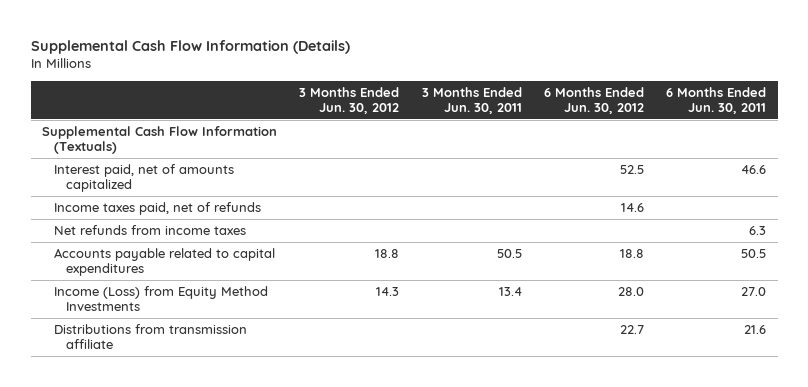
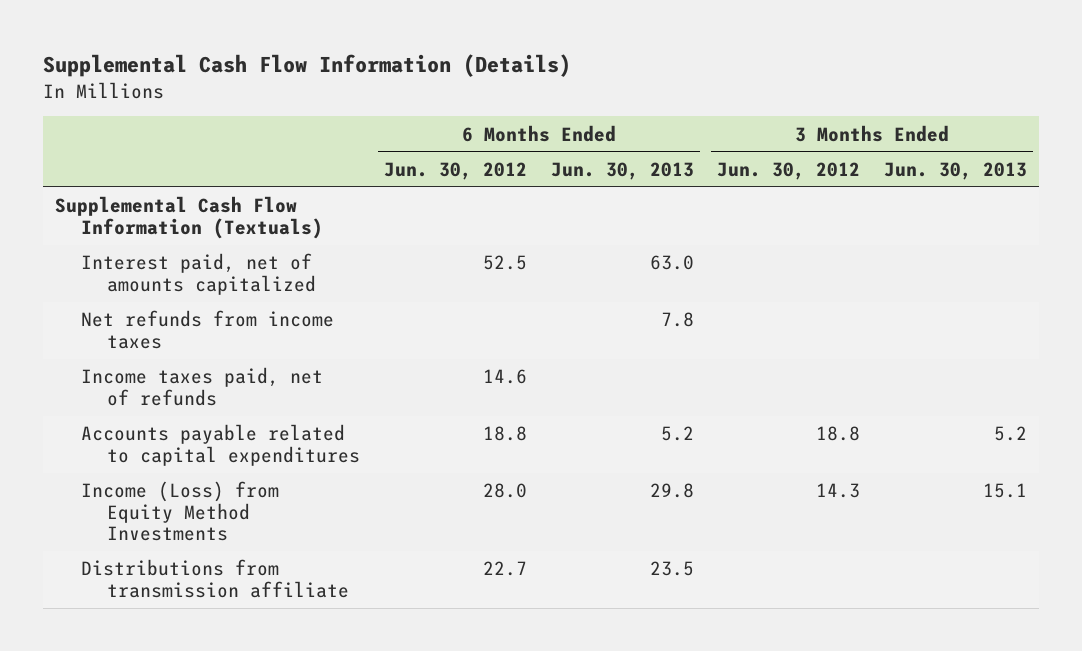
[421,86,522,115] 3 Months Ended Jun. 30, 2011 -> none
[666,86,767,115] 6 Months Ended Jun. 30, 2011 -> none
none -> [550,161,694,180] Jun. 30, 2013
none -> [883,161,1027,180] Jun. 30, 2013
[54,201,262,215] Income taxes paid, net of refunds -> [81,367,324,406] Income taxes paid, net of refunds

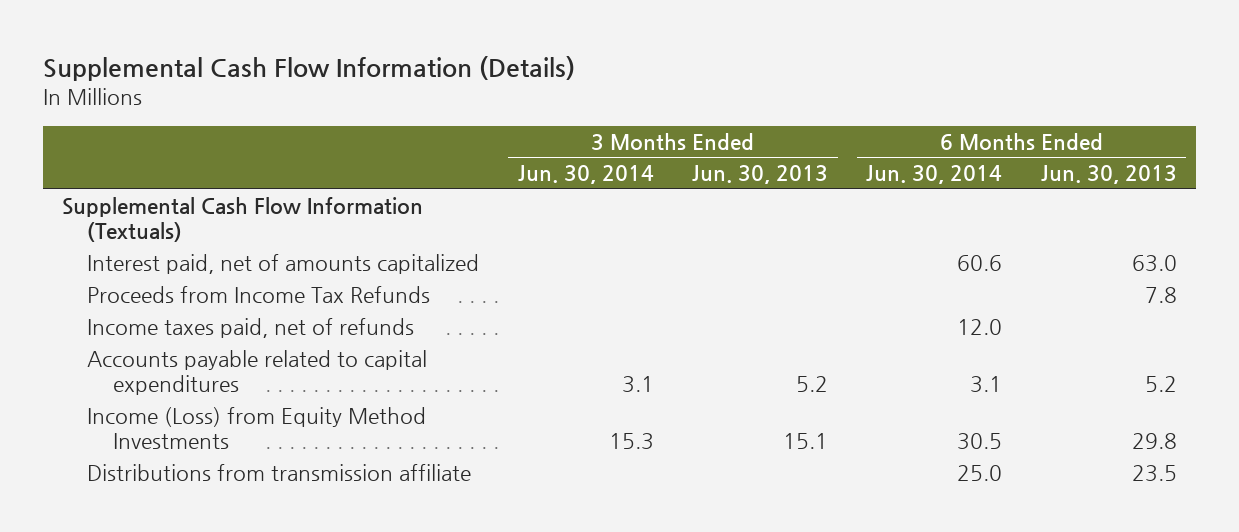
[384,161,528,180] Jun. 30, 2012 -> none
[717,161,861,180] Jun. 30, 2012 -> none
none -> [517,165,654,185] Jun. 30, 2014
none -> [866,165,1003,185] Jun. 30, 2014
[81,310,335,349] Net refunds from income taxes -> [87,286,431,304] Proceeds from Income Tax Refunds

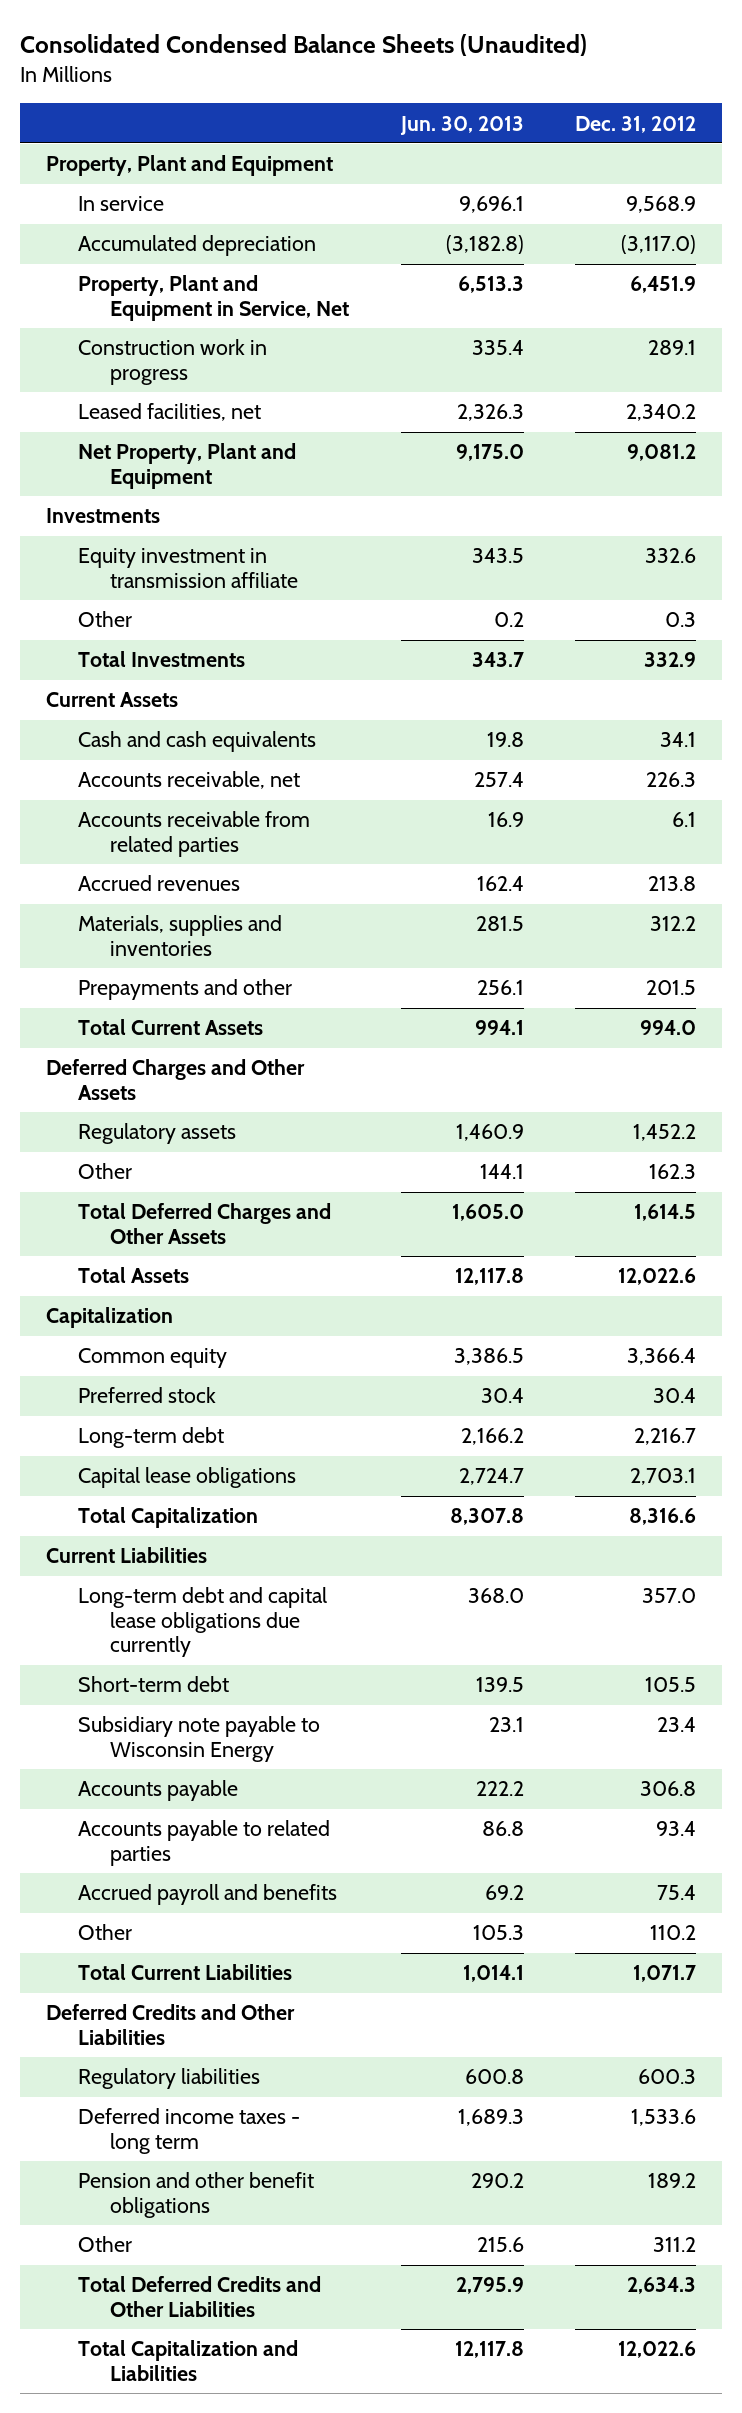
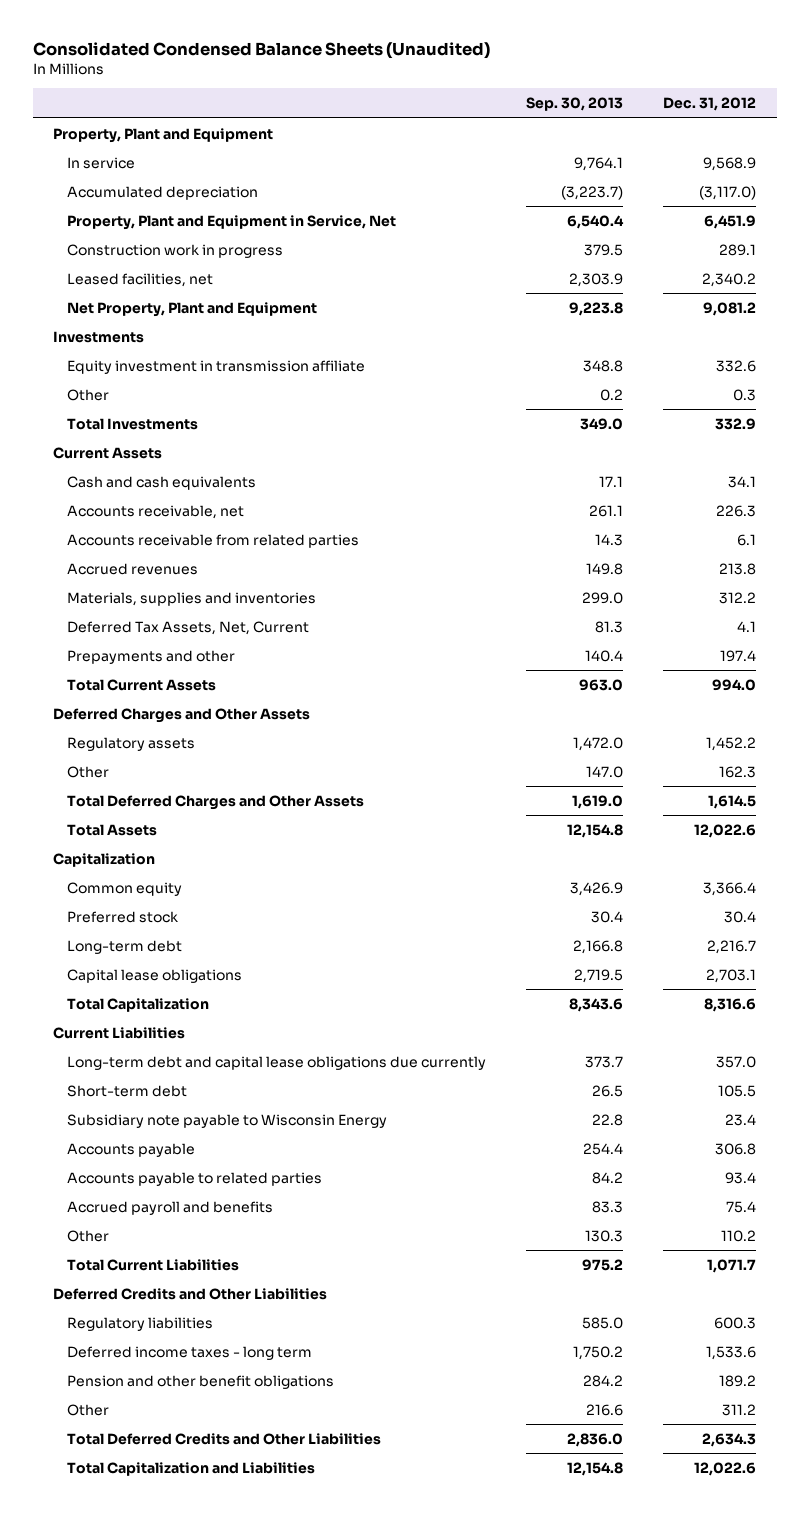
[399,115,524,135] Jun. 30, 2013 -> none
none -> [526,97,624,112] Sep. 30, 2013
none -> [66,620,309,635] Deferred Tax Assets, Net, Current
[646,980,697,996] 201.5 -> [720,649,757,662] 197.4

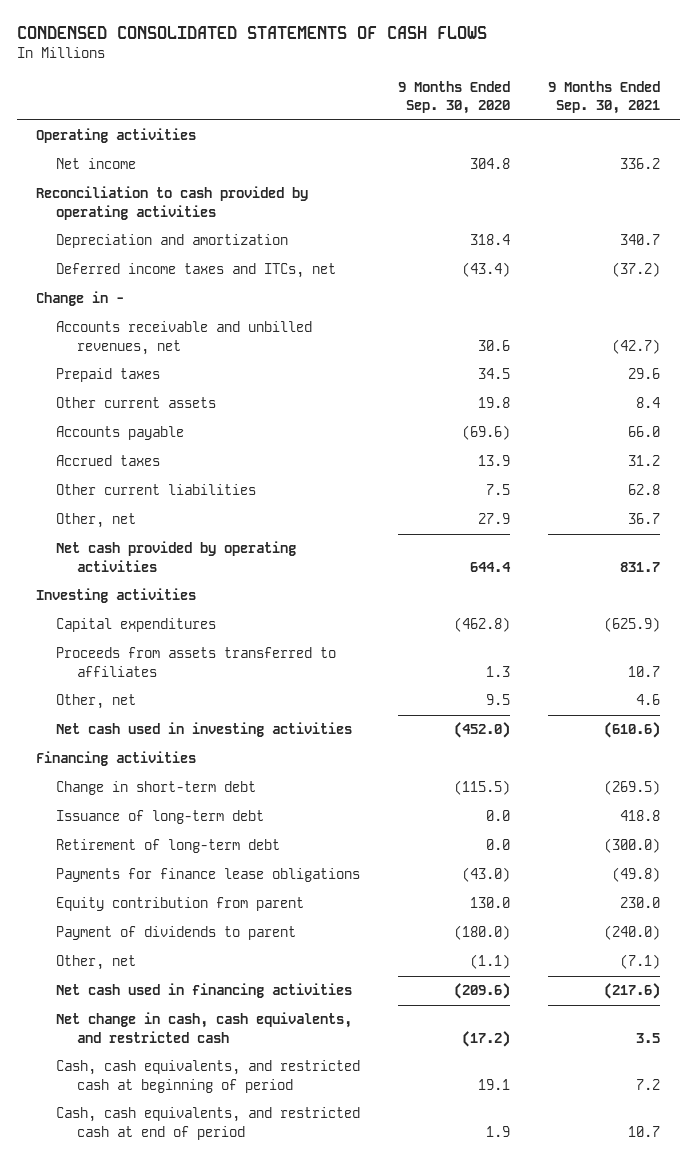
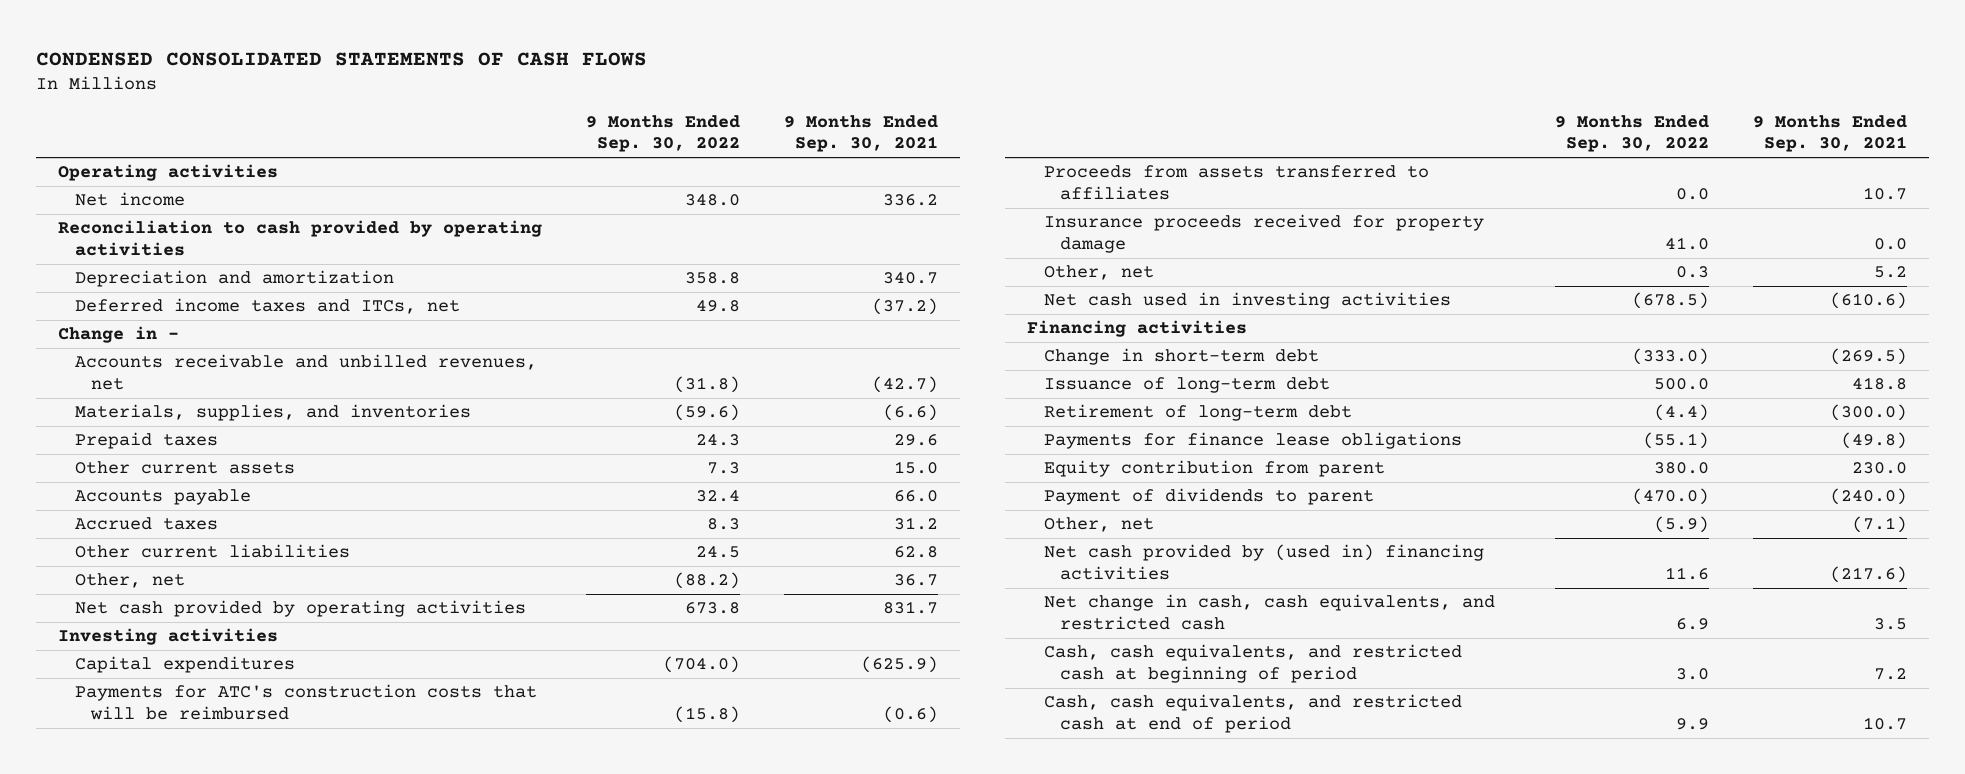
[398,80,511,115] 9 Months Ended Sep. 30, 2020 -> none
none -> [585,114,740,153] 9 Months Ended Sep. 30, 2022
none -> [74,404,471,422] Materials, supplies, and inventories
[636,397,661,409] 8.4 -> [893,461,938,475] 15.0
none -> [74,684,537,720] Payments for ATC's construction costs that will be reimbursed
none -> [1043,214,1484,253] Insurance proceeds received for property damage
[636,694,661,706] 4.6 -> [1873,266,1907,279] 5.2
[56,983,353,999] Net cash used in financing activities -> [1043,544,1484,580] Net cash provided by (used in) financing activities

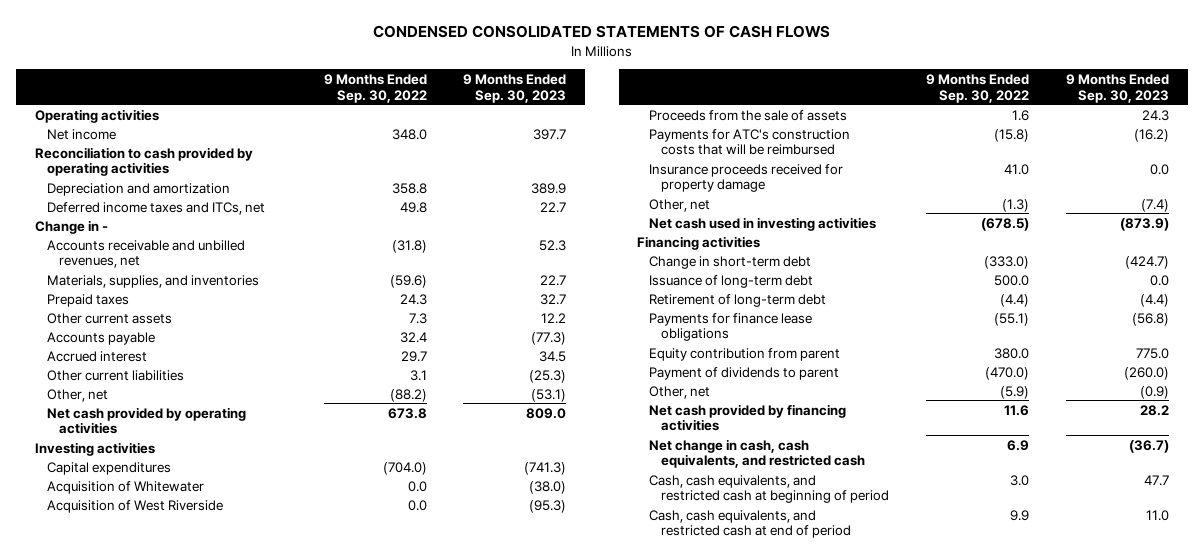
[783,114,938,153] 9 Months Ended Sep. 30, 2021 -> none
none -> [463,73,567,103] 9 Months Ended Sep. 30, 2023
[74,517,218,531] Accrued taxes -> none
none -> [46,350,147,362] Accrued interest
[695,546,740,559] 24.5 -> [409,369,427,381] 3.1
none -> [46,480,204,494] Acquisition of Whitewater
none -> [46,499,223,513] Acquisition of West Riverside
none -> [649,109,848,121] Proceeds from the sale of assets
[1043,165,1429,200] Proceeds from assets transferred to affiliates -> none
[1676,266,1710,279] 0.3 -> [1002,198,1030,212] (1.3)
[1043,544,1484,580] Net cash provided by (used in) financing activities -> [649,403,847,432] Net cash provided by financing activities

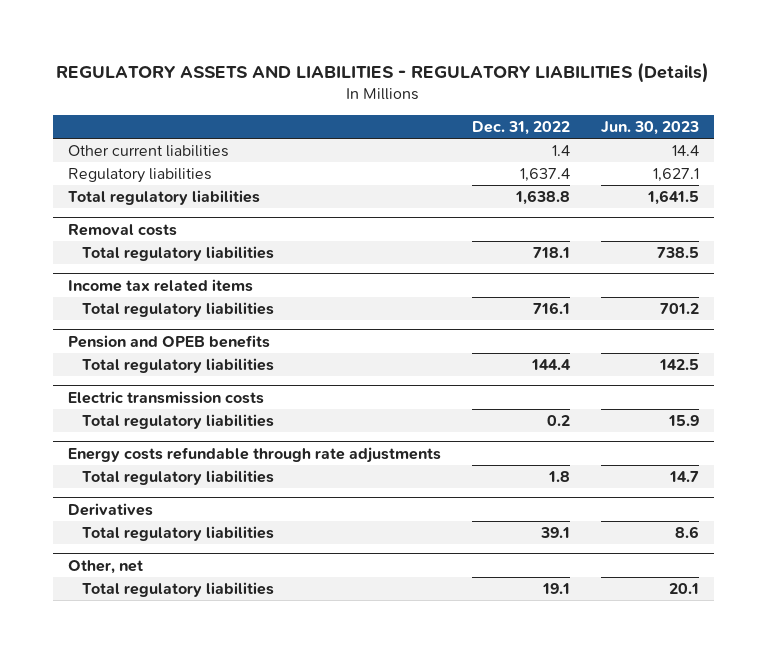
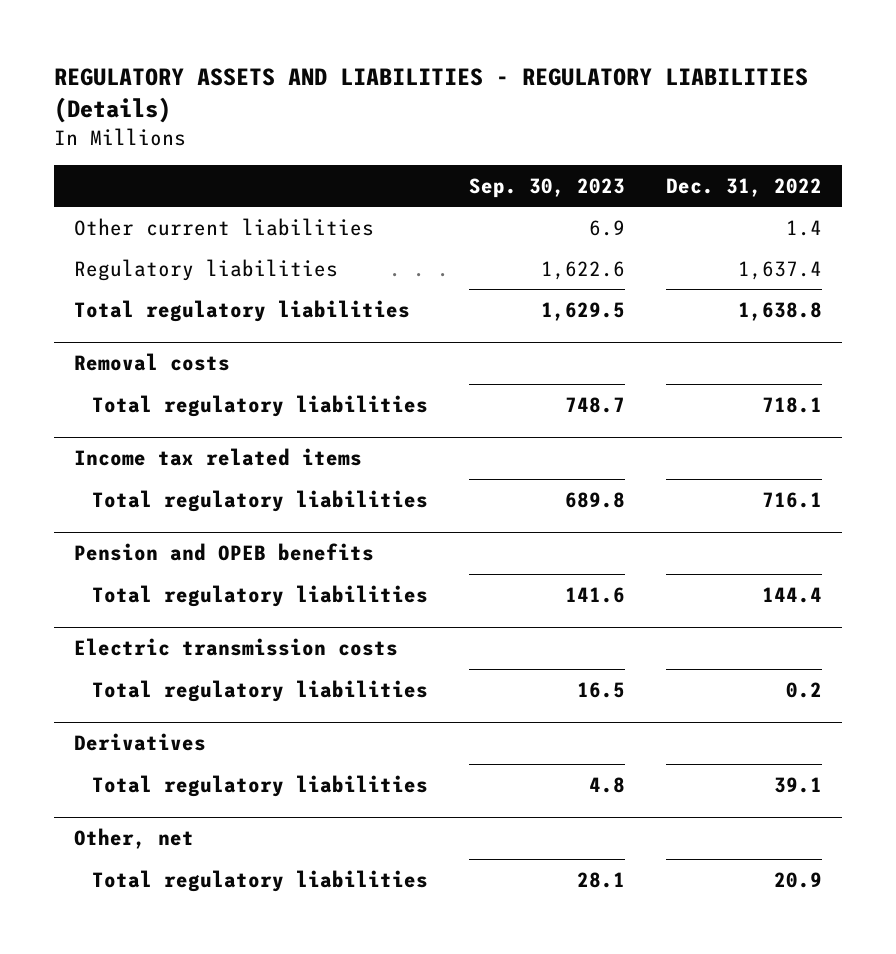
[600,120,699,135] Jun. 30, 2023 -> none
none -> [468,177,625,198] Sep. 30, 2023
[68,446,442,463] Energy costs refundable through rate adjustments -> none
[82,470,275,486] Total regulatory liabilities -> none
[541,583,570,595] 19.1 -> [773,871,822,888] 20.9

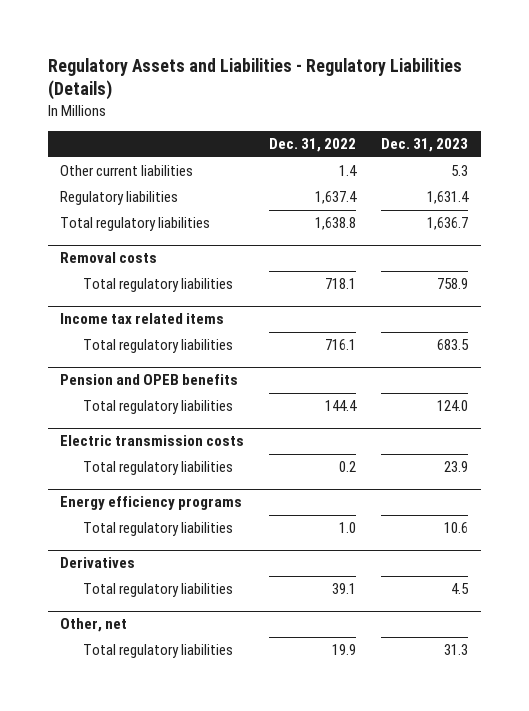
[53,68,808,124] REGULATORY ASSETS AND LIABILITIES - REGULATORY LIABILITIES (Details) -> [47,57,462,101] Regulatory Assets and Liabilities - Regulatory Liabilities (Details)
[468,177,625,198] Sep. 30, 2023 -> none
none -> [381,138,469,153] Dec. 31, 2023
none -> [60,496,243,511] Energy efficiency programs
none -> [83,522,234,537] Total regulatory liabilities
[773,871,822,888] 20.9 -> [332,644,357,656] 19.9

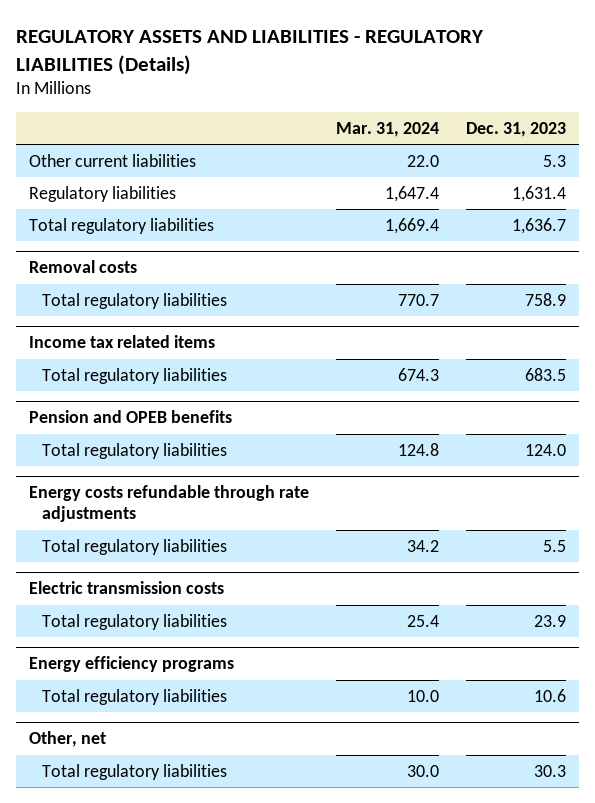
[47,57,462,101] Regulatory Assets and Liabilities - Regulatory Liabilities (Details) -> [15,30,484,75] REGULATORY ASSETS AND LIABILITIES - REGULATORY LIABILITIES (Details)
[269,138,357,153] Dec. 31, 2022 -> none
none -> [335,121,439,137] Mar. 31, 2024
none -> [29,485,310,523] Energy costs refundable through rate adjustments
none -> [42,538,228,555] Total regulatory liabilities
[60,557,136,569] Derivatives -> none
[83,583,234,598] Total regulatory liabilities -> none
[444,644,469,656] 31.3 -> [533,764,566,777] 30.3

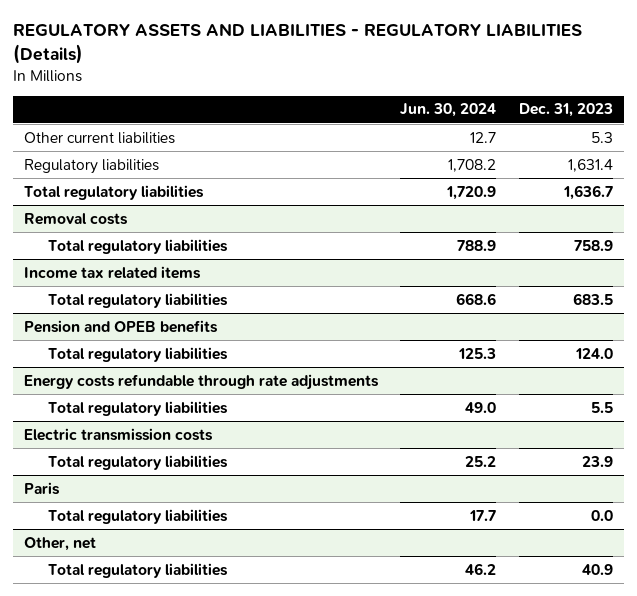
[335,121,439,137] Mar. 31, 2024 -> none
none -> [400,103,497,118] Jun. 30, 2024
[29,656,235,673] Energy efficiency programs -> none
none -> [23,481,60,495] Paris
[533,688,566,702] 10.6 -> [590,509,613,521] 0.0
[533,764,566,777] 30.3 -> [581,563,613,575] 40.9

